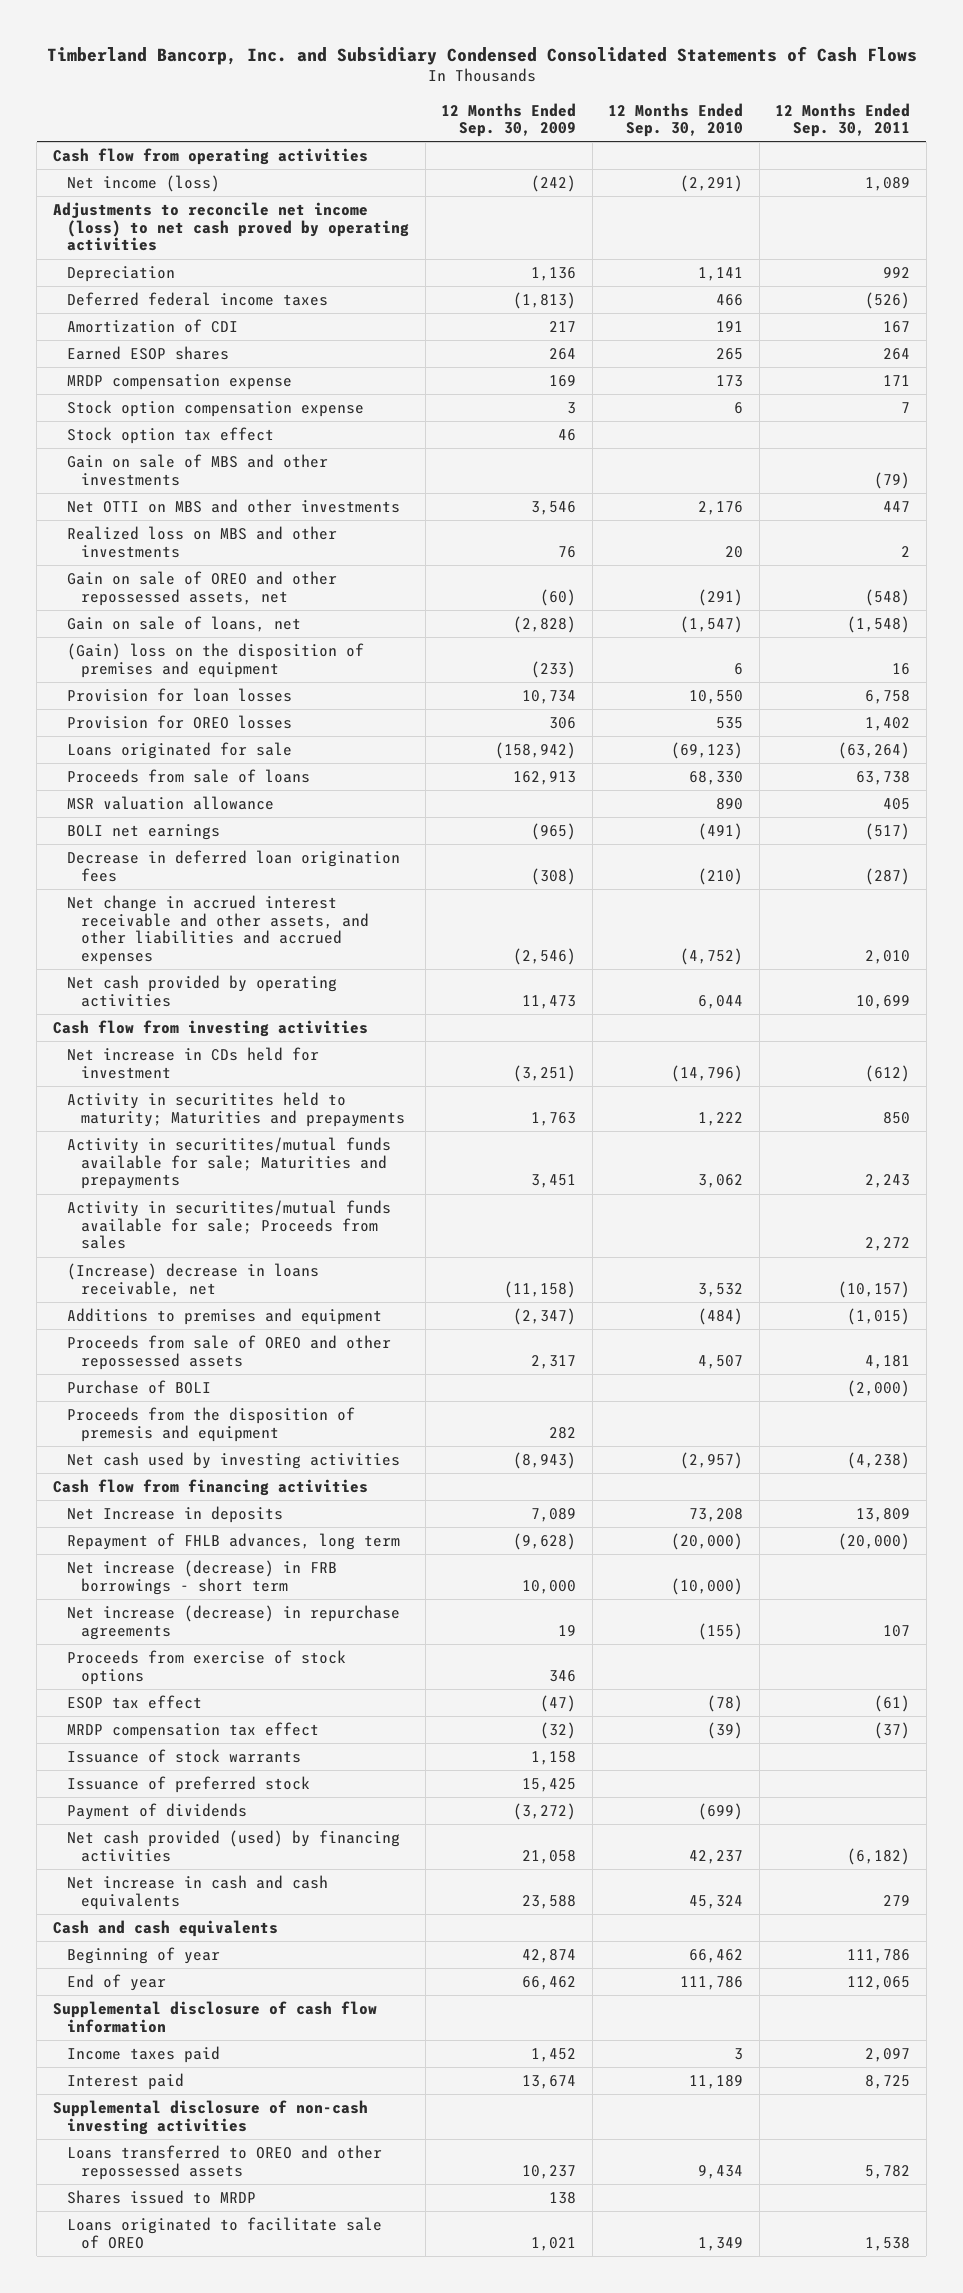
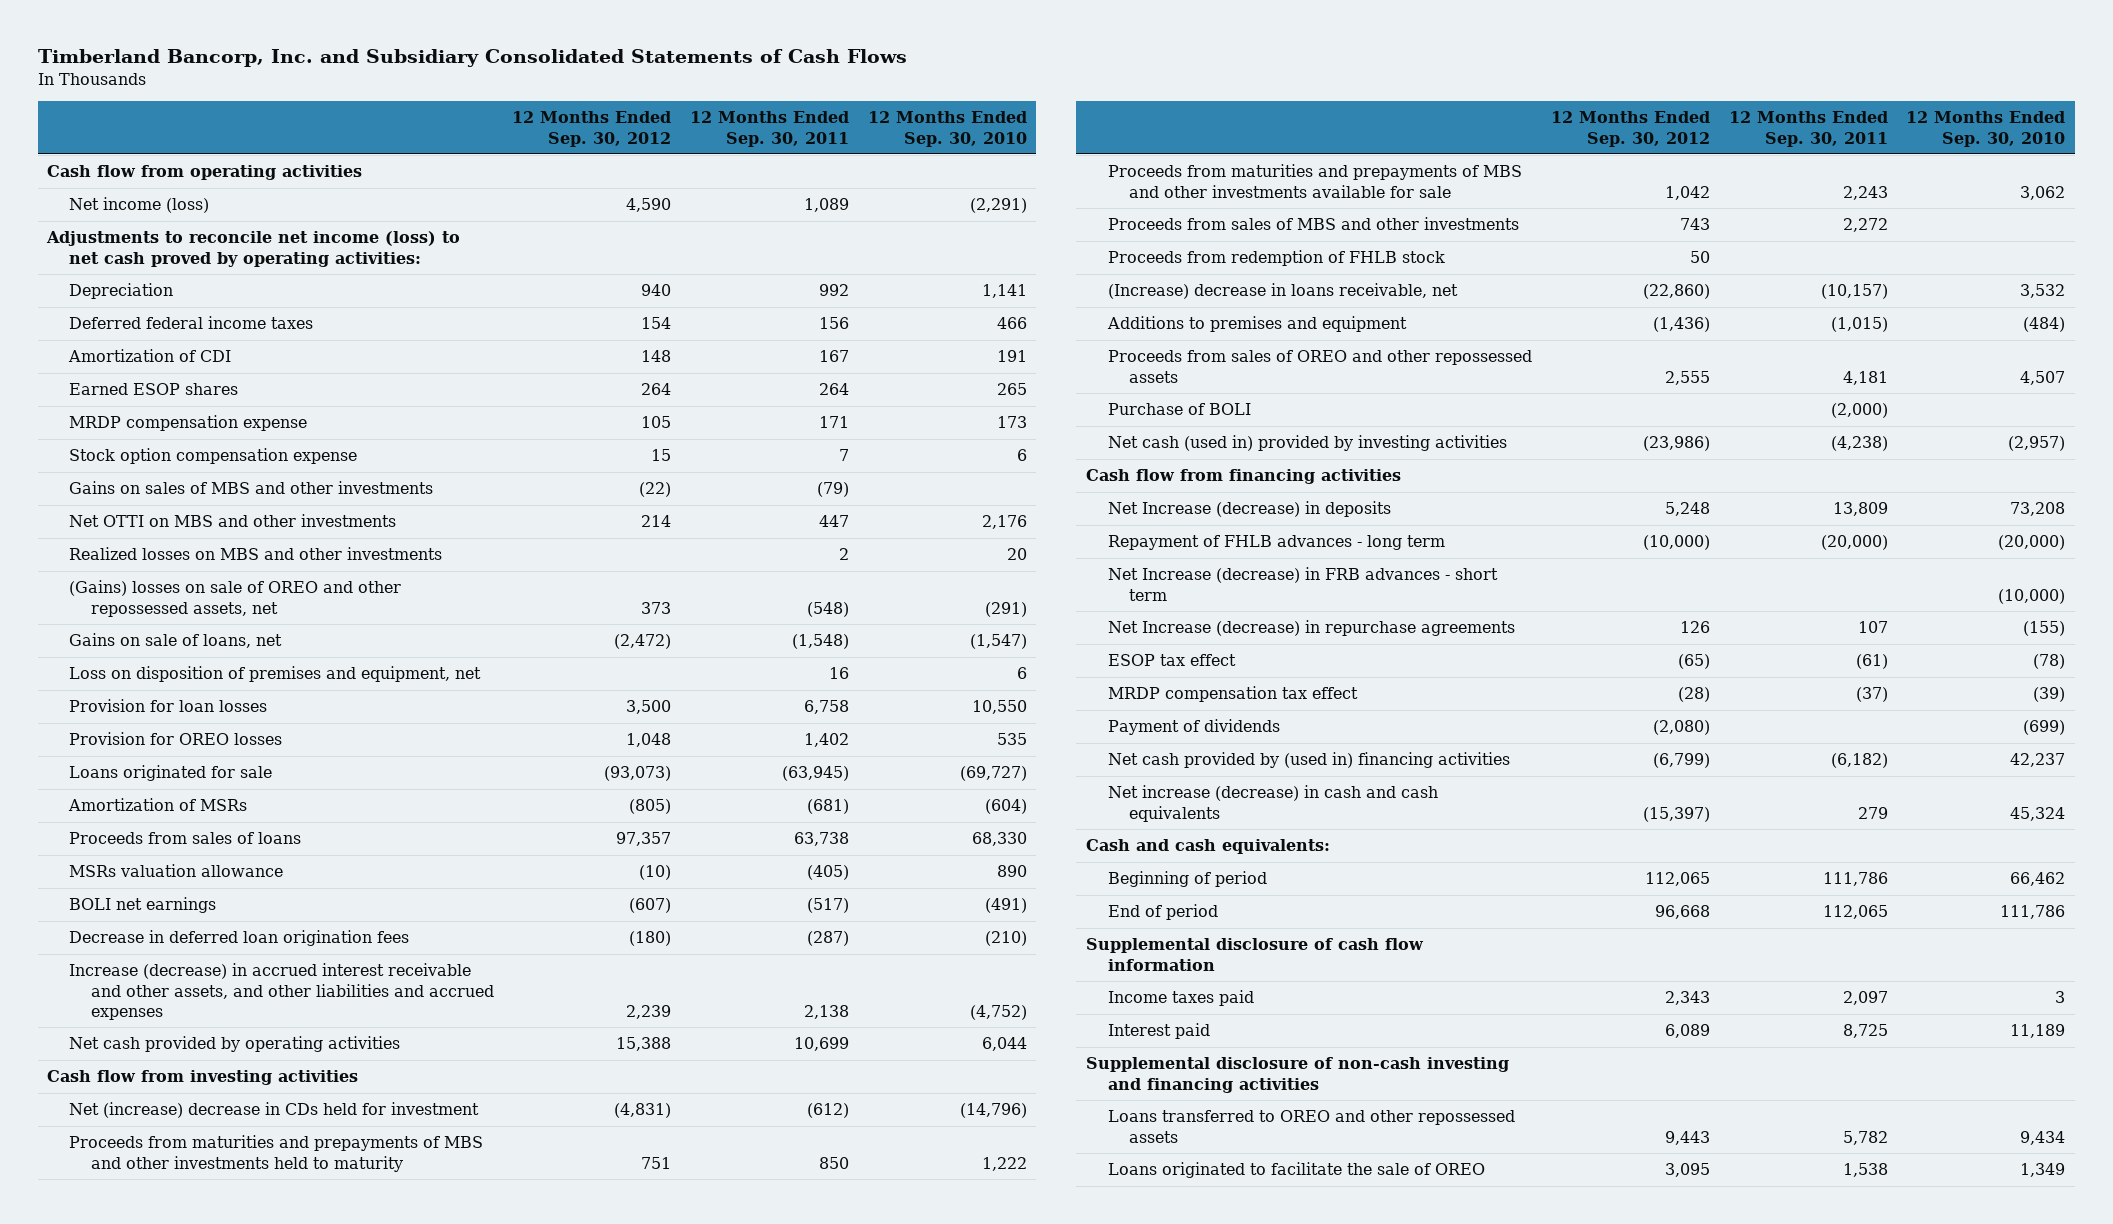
[46,45,917,65] Timberland Bancorp, Inc. and Subsidiary Condensed Consolidated Statements of Cash Flows -> [37,48,907,67] Timberland Bancorp, Inc. and Subsidiary Consolidated Statements of Cash Flows
[441,102,577,138] 12 Months Ended Sep. 30, 2009 -> none
none -> [512,111,672,147] 12 Months Ended Sep. 30, 2012
[53,202,410,252] Adjustments to reconcile net income (loss) to net cash proved by operating activities -> [46,231,461,267] Adjustments to reconcile net income (loss) to net cash proved by operating activities:
[865,292,911,310] (526) -> [819,317,850,330] 156
[67,427,275,445] Stock option tax effect -> none
[67,454,329,486] Gain on sale of MBS and other investments -> [68,481,433,495] Gains on sales of MBS and other investments
[67,526,338,558] Realized loss on MBS and other investments -> [68,547,442,561] Realized losses on MBS and other investments
[67,571,338,606] Gain on sale of OREO and other repossessed assets, net -> [68,580,401,617] (Gains) losses on sale of OREO and other repossessed assets, net
[67,616,302,633] Gain on sale of loans, net -> [68,633,282,649] Gains on sale of loans, net
[67,643,365,678] (Gain) loss on the disposition of premises and equipment -> [68,666,481,683] Loss on disposition of premises and equipment, net
[671,742,744,760] (69,123) -> [959,766,1027,782] (69,727)
[838,742,911,760] (63,264) -> [782,766,850,782] (63,945)
none -> [67,798,247,812] Amortization of MSRs
[67,769,311,784] Proceeds from sale of loans -> [68,832,301,845] Proceeds from sales of loans
[67,796,275,811] MSR valuation allowance -> [68,864,283,878] MSRs valuation allowance
[883,798,911,811] 405 -> [807,865,850,881] (405)
[67,895,370,966] Net change in accrued interest receivable and other assets, and other liabilities and accrued expenses -> [68,963,494,1020] Increase (decrease) in accrued interest receivable and other assets, and other liabilities and accrued expenses
[865,950,911,965] 2,010 -> [804,1004,850,1019] 2,138
[67,1047,320,1079] Net increase in CDs held for investment -> [68,1102,479,1119] Net (increase) decrease in CDs held for investment
[67,1092,406,1127] Activity in securitites held to maturity; Maturities and prepayments -> [68,1135,483,1172] Proceeds from maturities and prepayments of MBS and other investments held to maturity
[67,1137,392,1190] Activity in securitites/mutual funds available for sale; Maturities and prepayments -> [1107,164,1522,198] Proceeds from maturities and prepayments of MBS and other investments available for sale
[67,1200,392,1250] Activity in securitites/mutual funds available for sale; Proceeds from sales -> [1107,217,1519,231] Proceeds from sales of MBS and other investments
none -> [1107,250,1445,267] Proceeds from redemption of FHLB stock
[67,1335,392,1370] Proceeds from sale of OREO and other repossessed assets -> [1107,350,1532,383] Proceeds from sales of OREO and other repossessed assets
[67,1407,356,1442] Proceeds from the disposition of premesis and equipment -> none
[67,1452,401,1470] Net cash used by investing activities -> [1107,435,1507,452] Net cash (used in) provided by investing activities
[67,1650,347,1685] Proceeds from exercise of stock options -> none
[67,1506,284,1524] Net Increase in deposits -> [1107,501,1391,518] Net Increase (decrease) in deposits
[67,1533,401,1551] Repayment of FHLB advances, long term -> [1107,535,1445,551] Repayment of FHLB advances - long term
[67,1560,338,1595] Net increase (decrease) in FRB borrowings - short term -> [1107,567,1498,601] Net Increase (decrease) in FRB advances - short term
[67,1605,401,1640] Net increase (decrease) in repurchase agreements -> [1107,620,1515,637] Net Increase (decrease) in repurchase agreements
[67,1749,302,1764] Issuance of stock warrants -> none
[67,1776,311,1794] Issuance of preferred stock -> none
[67,1947,221,1965] Beginning of year -> none
[67,1830,401,1862] Net cash provided (used) by financing activities -> [1107,752,1510,769] Net cash provided by (used in) financing activities
[67,1875,329,1910] Net increase in cash and cash equivalents -> [1107,785,1438,822] Net increase (decrease) in cash and cash equivalents
[53,1920,279,1938] Cash and cash equivalents -> [1085,839,1330,855] Cash and cash equivalents:
[67,1974,167,1992] End of year -> [1107,871,1267,888] Beginning of period
[680,1976,744,1991] 111,786 -> [2010,872,2066,887] 66,462
[847,1976,911,1991] 112,065 -> [1822,872,1888,887] 111,786
none -> [1107,904,1218,921] End of period
[53,2100,369,2135] Supplemental disclosure of non-cash investing activities -> [1085,1057,1509,1093] Supplemental disclosure of non-cash investing and financing activities
[67,2190,257,2205] Shares issued to MRDP -> none
[67,2217,383,2249] Loans originated to facilitate sale of OREO -> [1107,1162,1485,1179] Loans originated to facilitate the sale of OREO

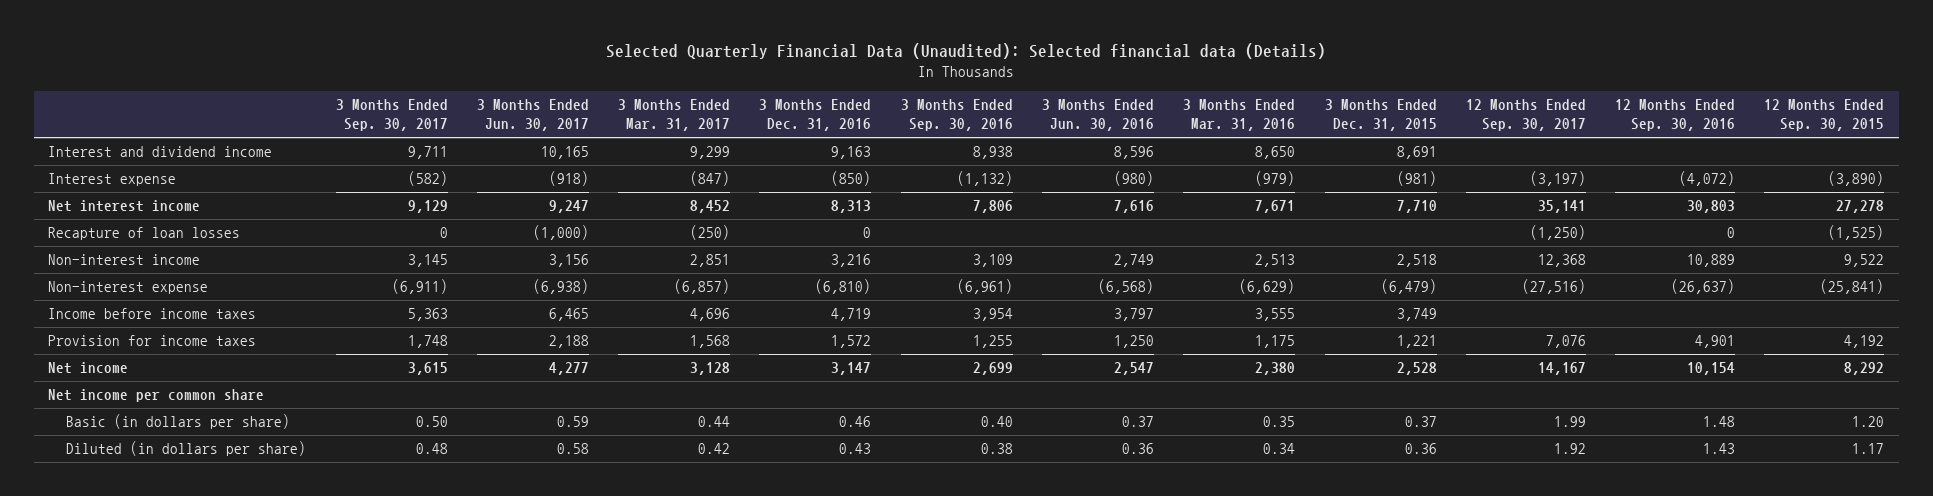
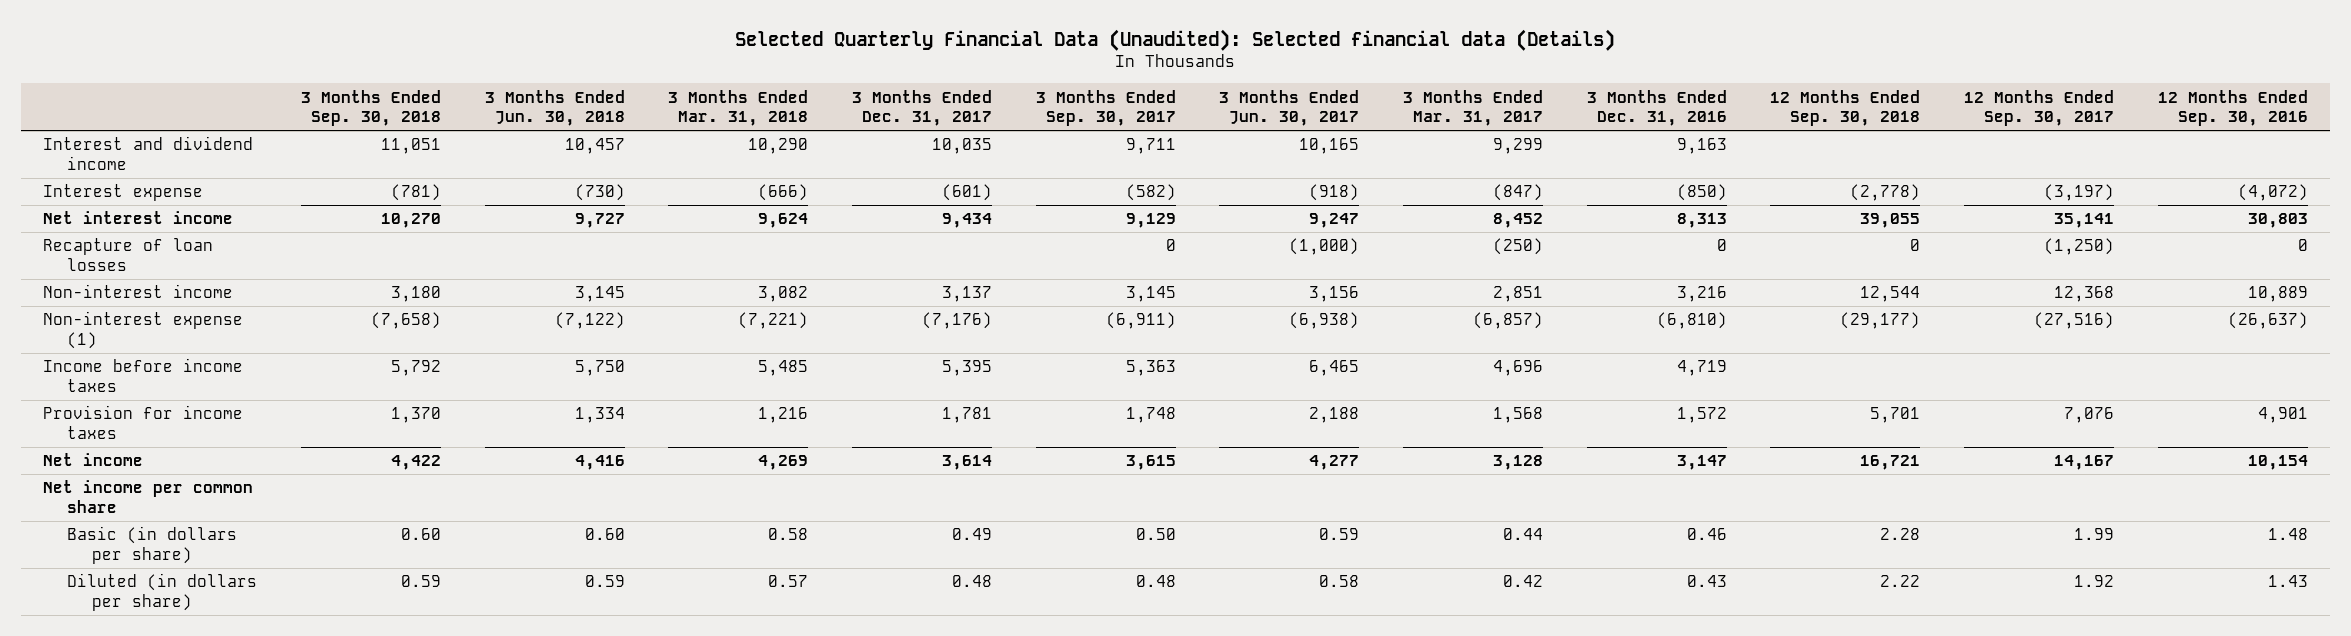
[900,99,1013,131] 3 Months Ended Sep. 30, 2016 -> none
[1041,99,1154,131] 3 Months Ended Jun. 30, 2016 -> none
[1183,99,1296,131] 3 Months Ended Mar. 31, 2016 -> none
[1324,99,1437,131] 3 Months Ended Dec. 31, 2015 -> none
[1764,99,1885,131] 12 Months Ended Sep. 30, 2015 -> none
none -> [301,89,442,127] 3 Months Ended Sep. 30, 2018
none -> [484,89,625,127] 3 Months Ended Jun. 30, 2018
none -> [668,89,809,127] 3 Months Ended Mar. 31, 2018
none -> [852,89,993,127] 3 Months Ended Dec. 31, 2017
none -> [1770,89,1921,127] 12 Months Ended Sep. 30, 2018
[48,281,209,295] Non-interest expense -> [42,311,243,349] Non-interest expense (1)

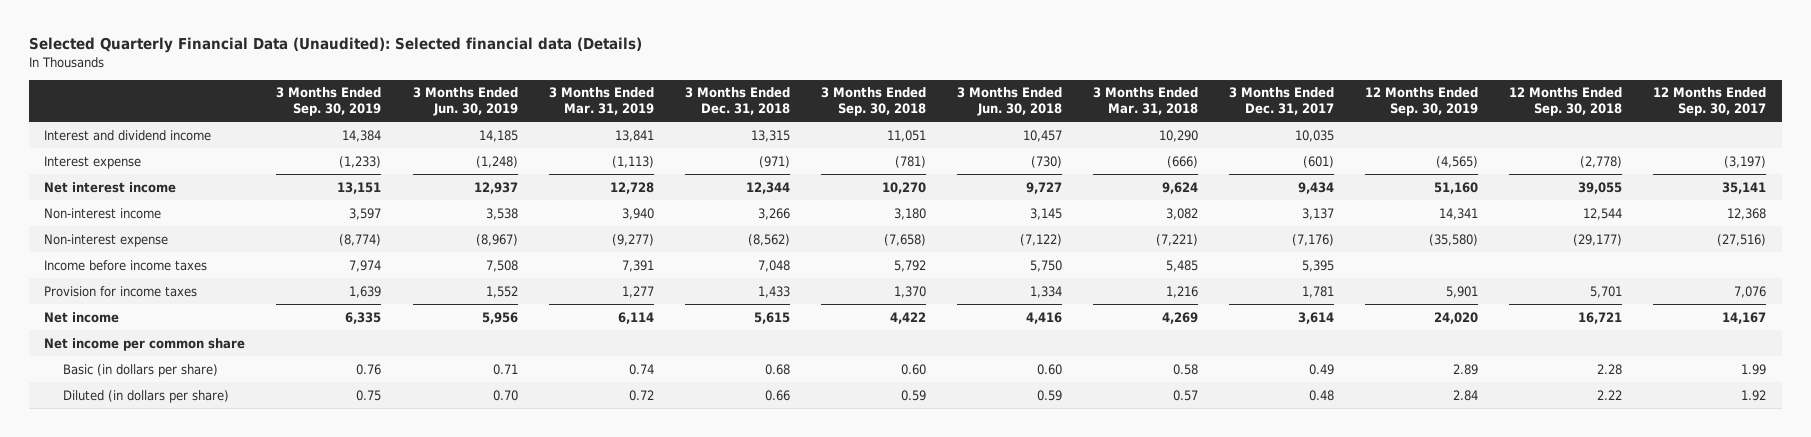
[1035,89,1176,127] 3 Months Ended Sep. 30, 2017 -> none
[1219,89,1360,127] 3 Months Ended Jun. 30, 2017 -> none
[1403,89,1544,127] 3 Months Ended Mar. 31, 2017 -> none
[1586,89,1727,127] 3 Months Ended Dec. 31, 2016 -> none
[2157,89,2308,127] 12 Months Ended Sep. 30, 2016 -> none
none -> [276,87,382,117] 3 Months Ended Sep. 30, 2019
none -> [412,87,518,117] 3 Months Ended Jun. 30, 2019
none -> [548,87,654,116] 3 Months Ended Mar. 31, 2019
none -> [684,87,790,116] 3 Months Ended Dec. 31, 2018
none -> [1365,87,1479,117] 12 Months Ended Sep. 30, 2019
[42,238,213,271] Recapture of loan losses -> none
[42,311,243,349] Non-interest expense (1) -> [44,233,169,247] Non-interest expense

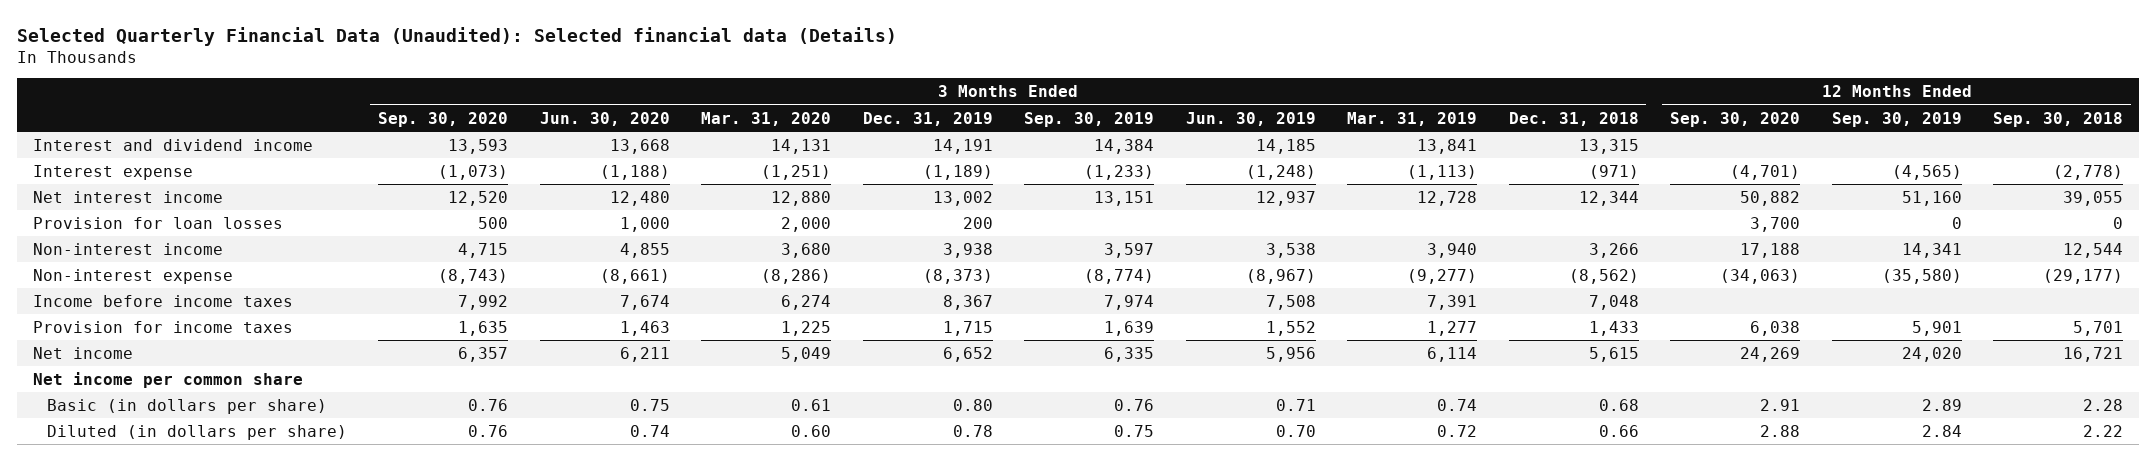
[820,87,926,117] 3 Months Ended Sep. 30, 2018 -> none
[956,87,1062,117] 3 Months Ended Jun. 30, 2018 -> none
[1093,87,1199,116] 3 Months Ended Mar. 31, 2018 -> none
[1229,87,1335,116] 3 Months Ended Dec. 31, 2017 -> none
[1653,87,1767,117] 12 Months Ended Sep. 30, 2017 -> none
none -> [378,111,509,127] Sep. 30, 2020
none -> [539,111,670,126] Jun. 30, 2020
none -> [701,111,832,126] Mar. 31, 2020
none -> [862,111,993,126] Dec. 31, 2019
none -> [1670,111,1801,127] Sep. 30, 2020
none -> [33,216,284,229] Provision for loan losses

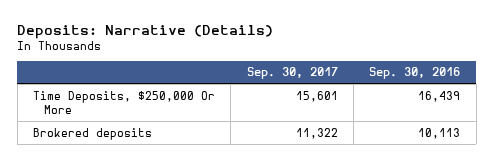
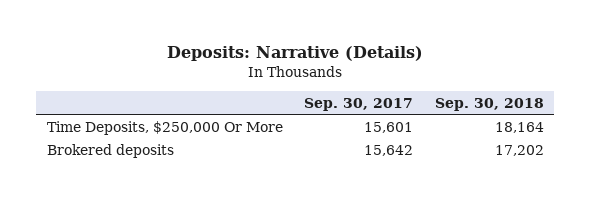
[369,67,461,80] Sep. 30, 2016 -> none
none -> [434,97,544,111] Sep. 30, 2018
[295,127,338,139] 11,322 -> [364,144,414,156] 15,642

